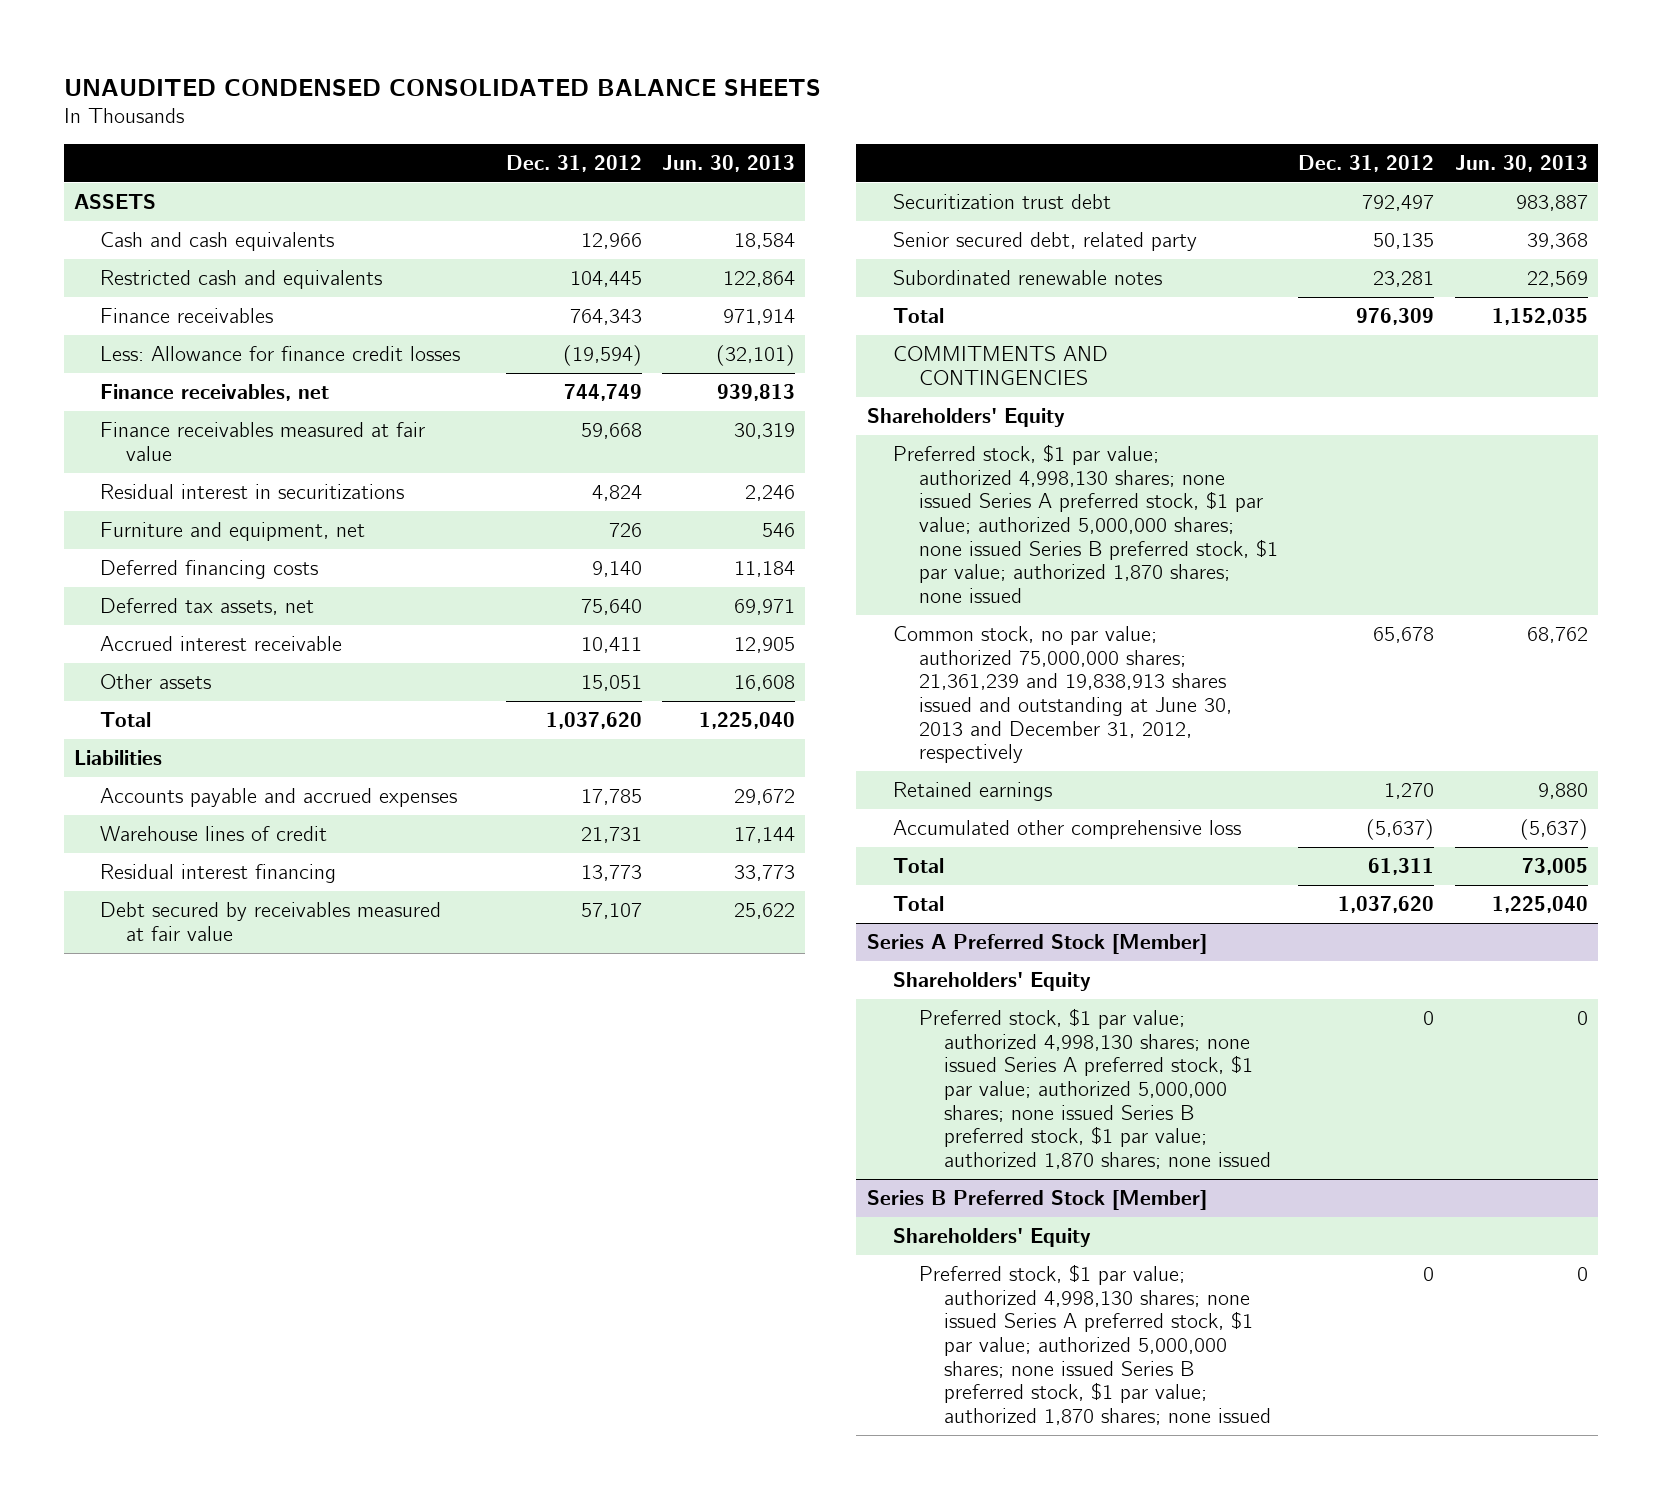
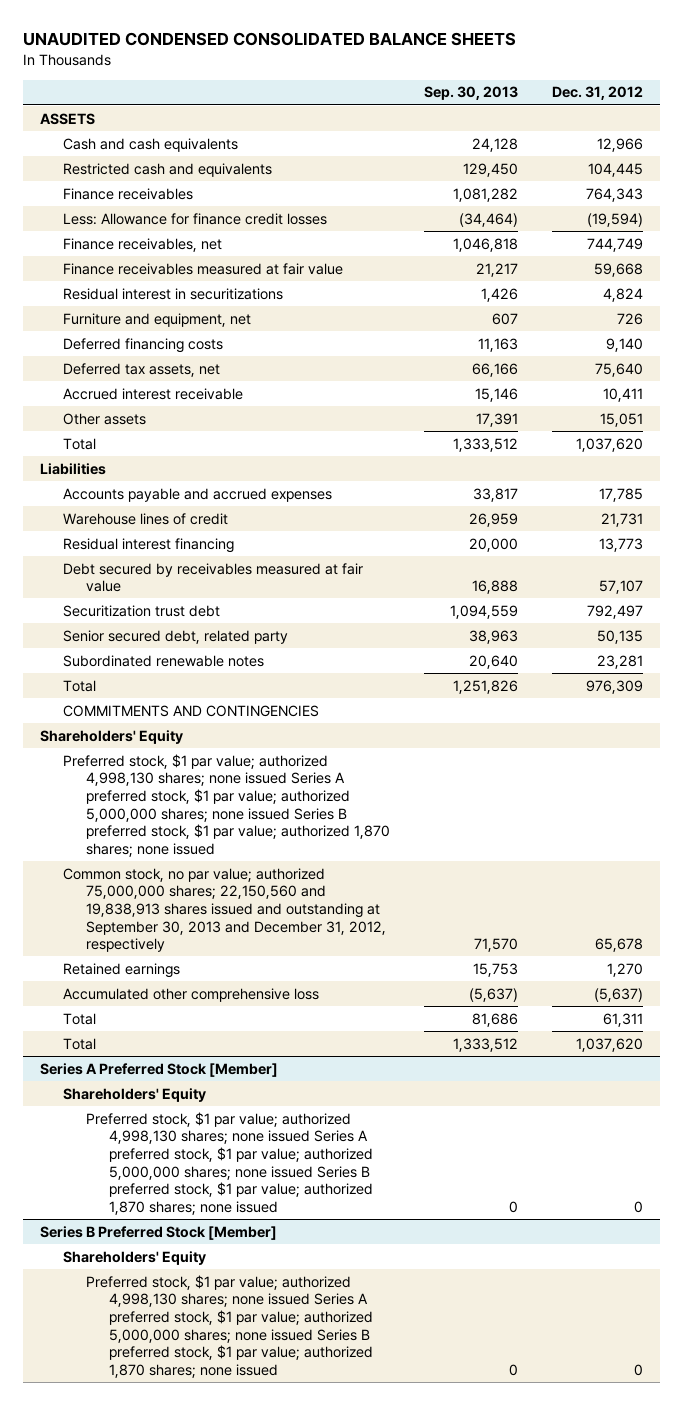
[662,154,796,172] Jun. 30, 2013 -> none
none -> [424,86,519,101] Sep. 30, 2013
[892,626,1232,764] Common stock, no par value; authorized 75,000,000 shares; 21,361,239 and 19,838,913 shares issued and outstanding at June 30, 2013 and December 31, 2012, respectively -> [62,867,386,953] Common stock, no par value; authorized 75,000,000 shares; 22,150,560 and 19,838,913 shares issued and outstanding at September 30, 2013 and December 31, 2012, respectively

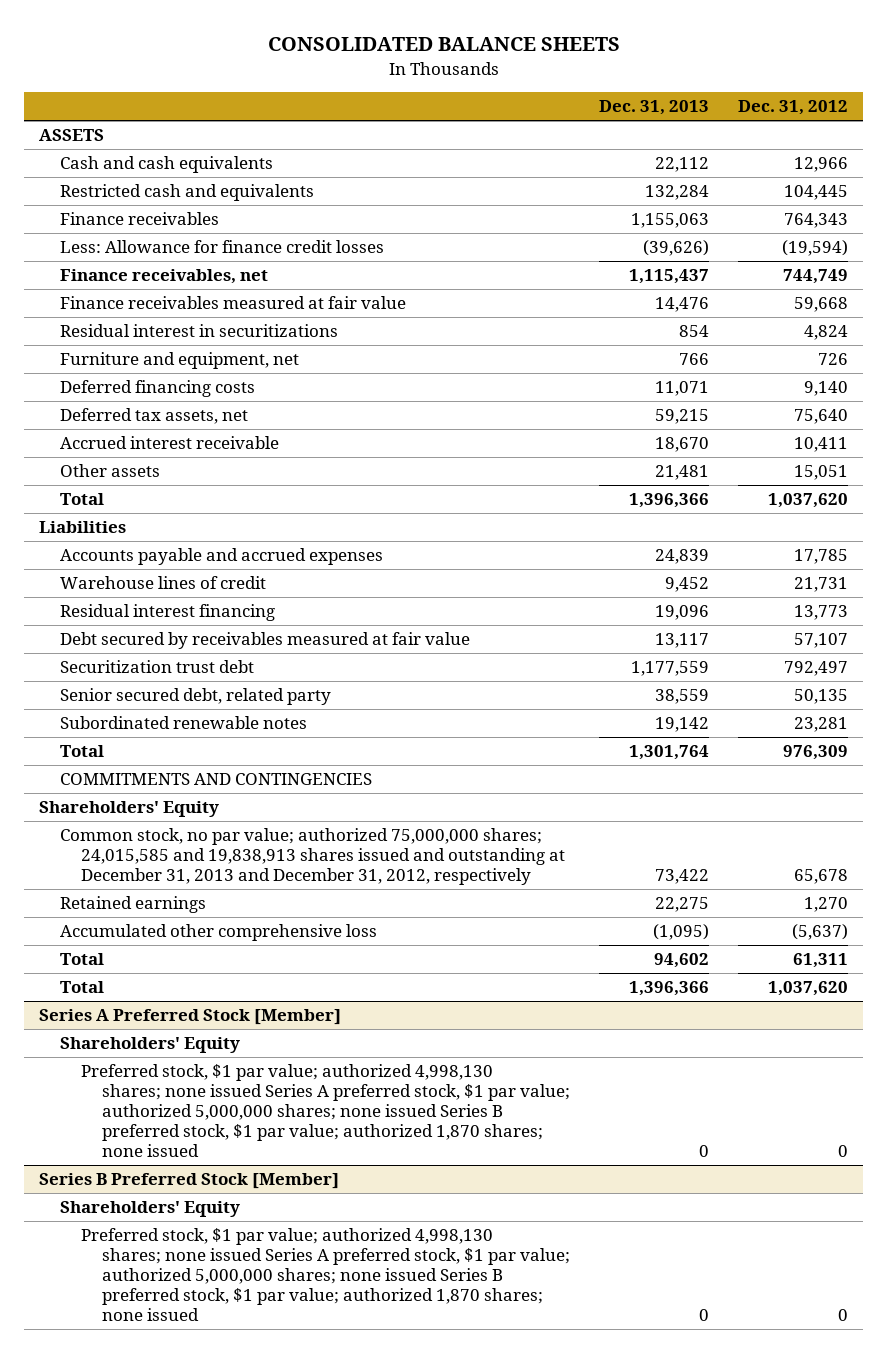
[22,32,516,47] UNAUDITED CONDENSED CONSOLIDATED BALANCE SHEETS -> [267,37,620,52] CONSOLIDATED BALANCE SHEETS
[424,86,519,101] Sep. 30, 2013 -> none
none -> [598,100,709,116] Dec. 31, 2013
[62,753,390,857] Preferred stock, $1 par value; authorized 4,998,130 shares; none issued Series A preferred stock, $1 par value; authorized 5,000,000 shares; none issued Series B preferred stock, $1 par value; authorized 1,870 shares; none issued -> none
[62,867,386,953] Common stock, no par value; authorized 75,000,000 shares; 22,150,560 and 19,838,913 shares issued and outstanding at September 30, 2013 and December 31, 2012, respectively -> [59,828,565,886] Common stock, no par value; authorized 75,000,000 shares; 24,015,585 and 19,838,913 shares issued and outstanding at December 31, 2013 and December 31, 2012, respectively

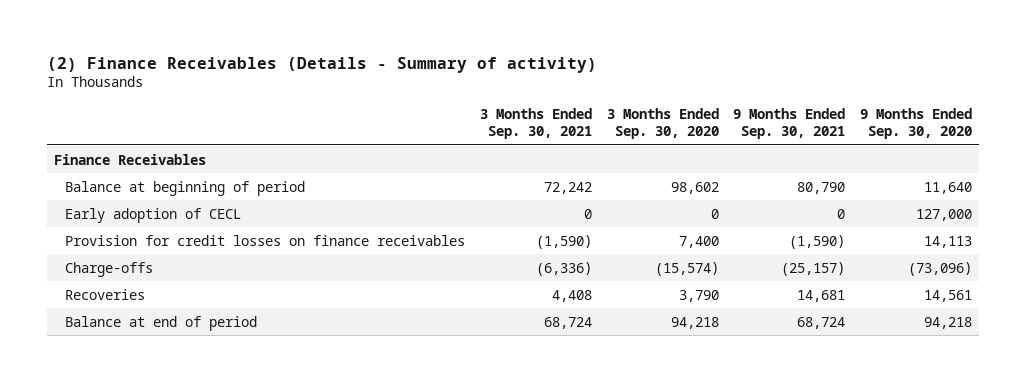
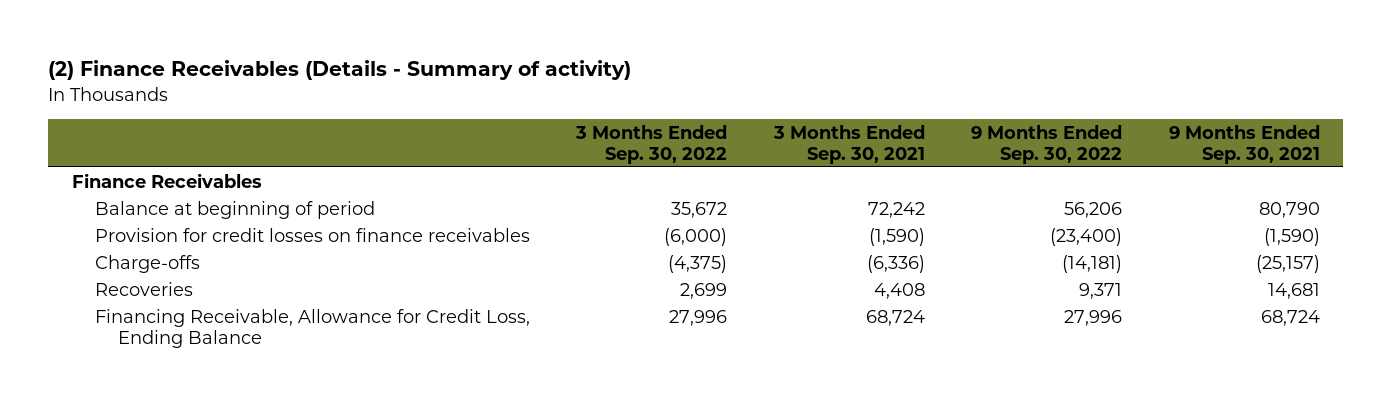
[606,108,719,140] 3 Months Ended Sep. 30, 2020 -> none
[860,108,973,140] 9 Months Ended Sep. 30, 2020 -> none
none -> [575,124,728,164] 3 Months Ended Sep. 30, 2022
none -> [971,124,1123,164] 9 Months Ended Sep. 30, 2022
[65,207,242,223] Early adoption of CECL -> none
[65,315,258,331] Balance at end of period -> [94,308,530,348] Financing Receivable, Allowance for Credit Loss, Ending Balance

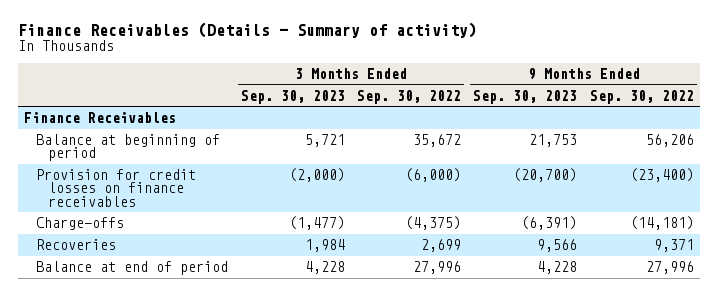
[48,60,632,81] (2) Finance Receivables (Details - Summary of activity) -> [17,21,477,38] Finance Receivables (Details - Summary of activity)
[772,124,925,164] 3 Months Ended Sep. 30, 2021 -> none
[1168,124,1320,164] 9 Months Ended Sep. 30, 2021 -> none
none -> [240,89,345,104] Sep. 30, 2023
none -> [473,89,578,104] Sep. 30, 2023
[94,308,530,348] Financing Receivable, Allowance for Credit Loss, Ending Balance -> [36,261,229,276] Balance at end of period

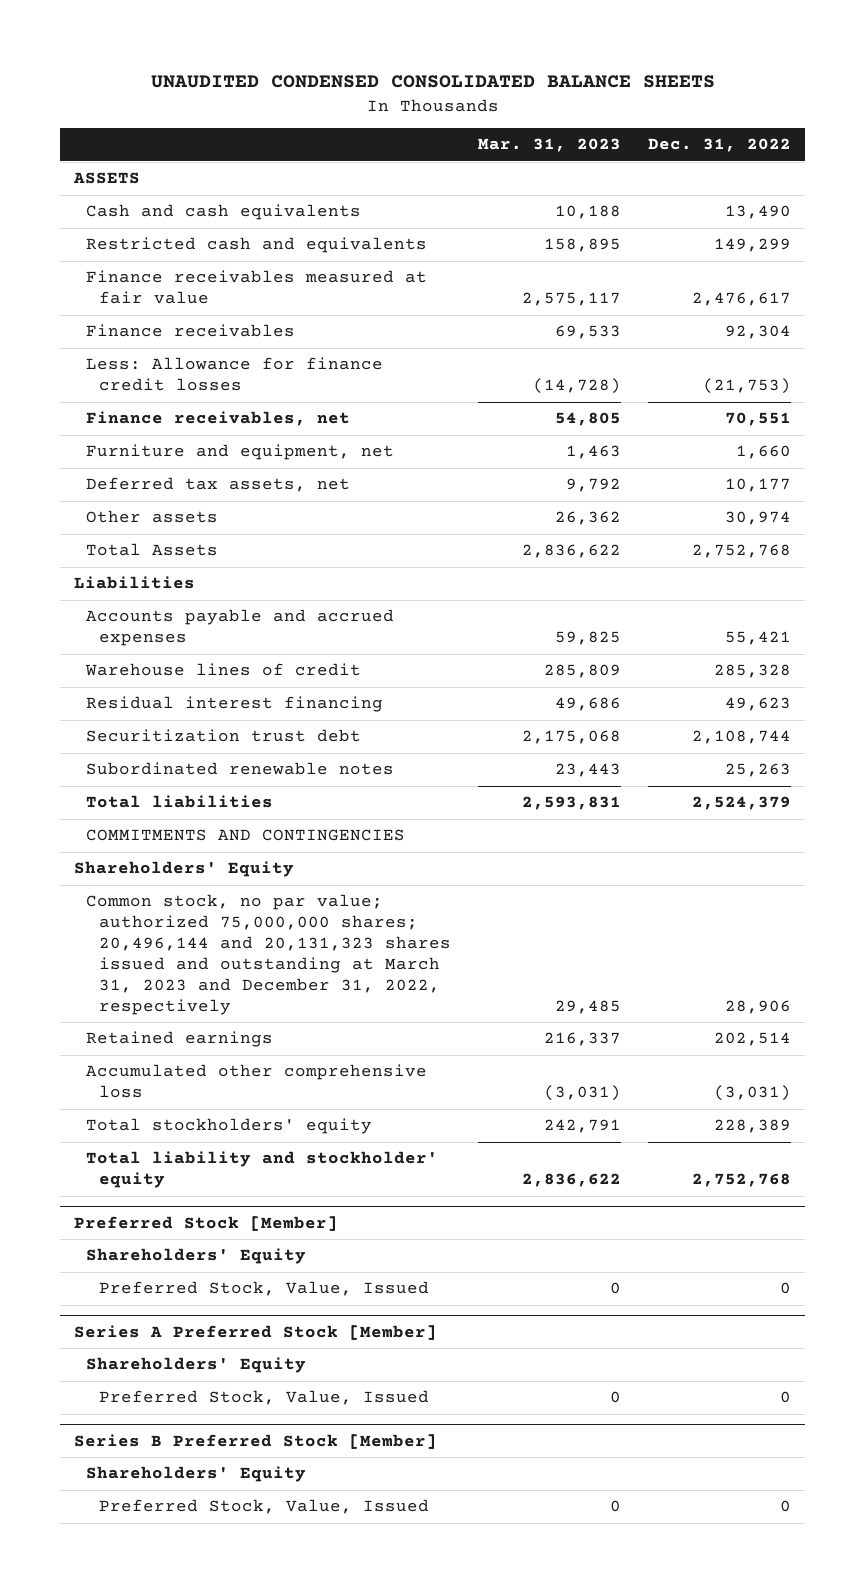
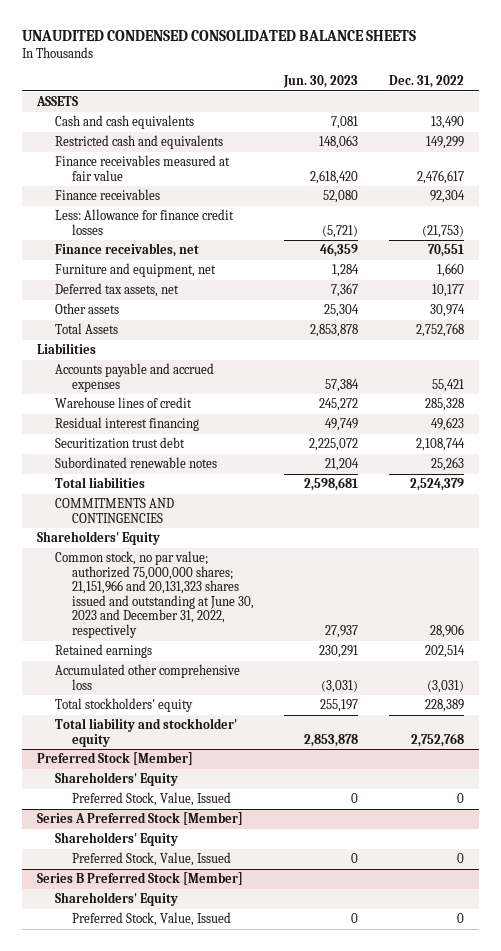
[478,138,622,153] Mar. 31, 2023 -> none
none -> [283,75,359,89] Jun. 30, 2023
[86,894,452,1015] Common stock, no par value; authorized 75,000,000 shares; 20,496,144 and 20,131,323 shares issued and outstanding at March 31, 2023 and December 31, 2022, respectively -> [54,551,254,638] Common stock, no par value; authorized 75,000,000 shares; 21,151,966 and 20,131,323 shares issued and outstanding at June 30, 2023 and December 31, 2022, respectively

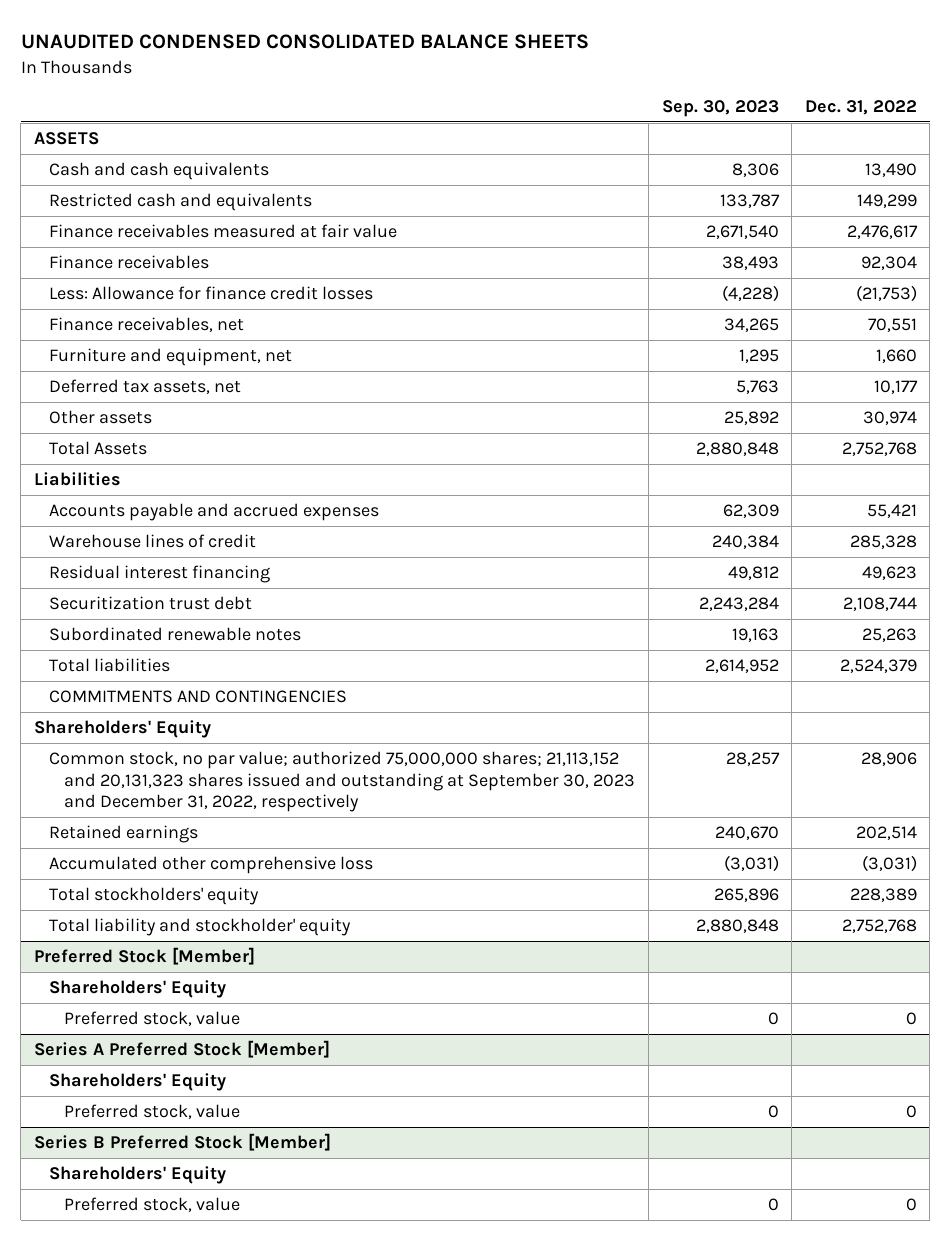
[283,75,359,89] Jun. 30, 2023 -> none
none -> [661,99,779,117] Sep. 30, 2023
[54,551,254,638] Common stock, no par value; authorized 75,000,000 shares; 21,151,966 and 20,131,323 shares issued and outstanding at June 30, 2023 and December 31, 2022, respectively -> [49,751,636,813] Common stock, no par value; authorized 75,000,000 shares; 21,113,152 and 20,131,323 shares issued and outstanding at September 30, 2023 and December 31, 2022, respectively
[71,792,231,807] Preferred Stock, Value, Issued -> [64,1011,241,1027] Preferred stock, value
[71,852,231,867] Preferred Stock, Value, Issued -> [64,1104,241,1120] Preferred stock, value
[71,912,231,927] Preferred Stock, Value, Issued -> [64,1197,241,1213] Preferred stock, value

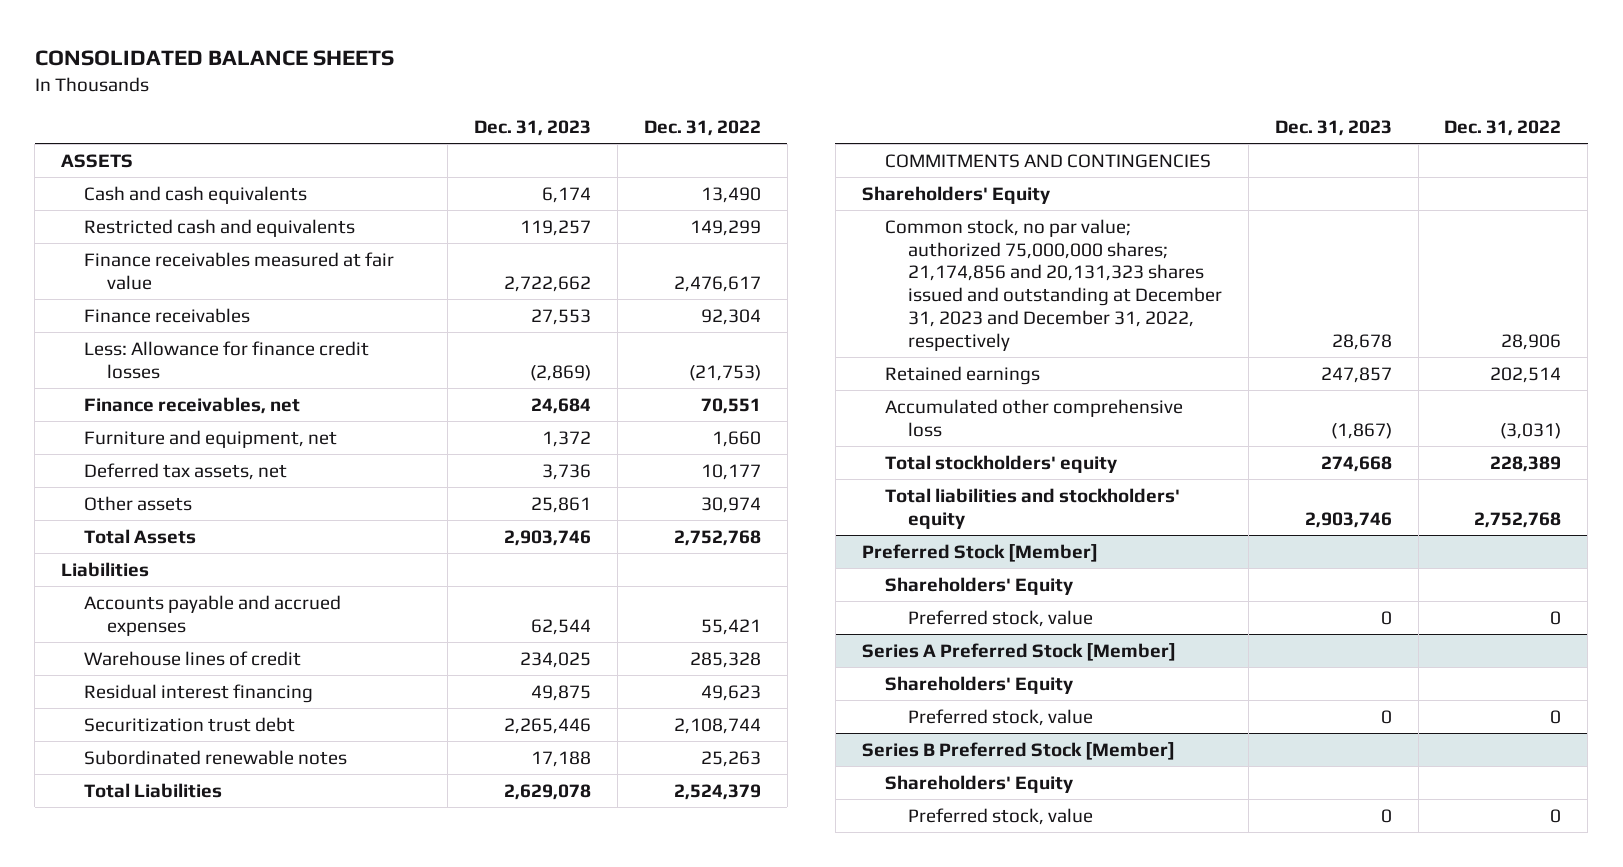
[20,34,589,50] UNAUDITED CONDENSED CONSOLIDATED BALANCE SHEETS -> [34,49,394,66] CONSOLIDATED BALANCE SHEETS
[661,99,779,117] Sep. 30, 2023 -> none
none -> [473,119,591,136] Dec. 31, 2023
[49,658,171,673] Total liabilities -> [84,782,223,798] Total Liabilities
[49,751,636,813] Common stock, no par value; authorized 75,000,000 shares; 21,113,152 and 20,131,323 shares issued and outstanding at September 30, 2023 and December 31, 2022, respectively -> [884,218,1222,351] Common stock, no par value; authorized 75,000,000 shares; 21,174,856 and 20,131,323 shares issued and outstanding at December 31, 2023 and December 31, 2022, respectively
[49,918,352,937] Total liability and stockholder' equity -> [884,487,1180,529] Total liabilities and stockholders' equity

